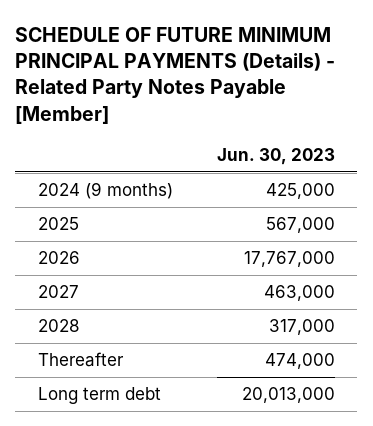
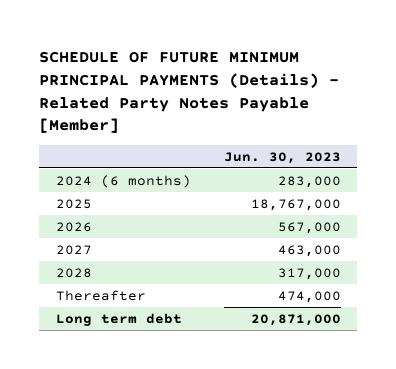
[37,182,173,200] 2024 (9 months) -> [55,174,191,188] 2024 (6 months)
[266,183,336,200] 425,000 -> [277,175,341,188] 283,000
[266,217,336,234] 567,000 -> [250,198,341,211] 18,767,000
[244,251,336,268] 17,767,000 -> [277,221,341,234] 567,000
[242,387,336,404] 20,013,000 -> [250,313,341,326] 20,871,000

